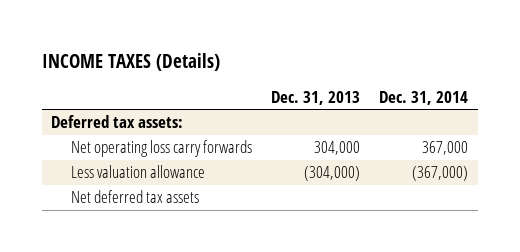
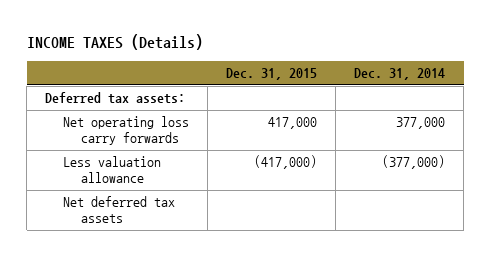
[271,90,361,105] Dec. 31, 2013 -> none
none -> [226,67,318,80] Dec. 31, 2015
[422,141,469,156] 367,000 -> [396,117,446,130] 377,000
[412,166,469,182] (367,000) -> [382,155,446,170] (377,000)

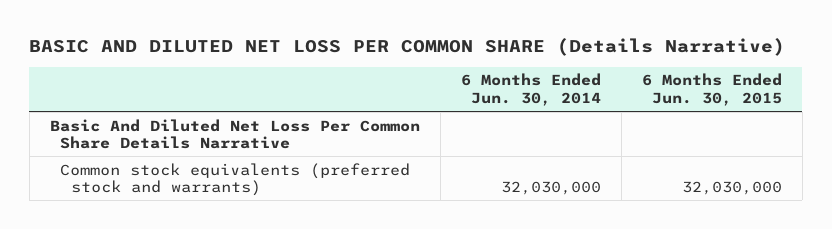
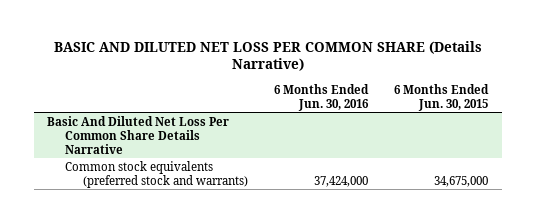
[460,73,601,106] 6 Months Ended Jun. 30, 2014 -> none
none -> [274,83,370,111] 6 Months Ended Jun. 30, 2016
[681,180,782,195] 32,030,000 -> [434,175,489,187] 34,675,000

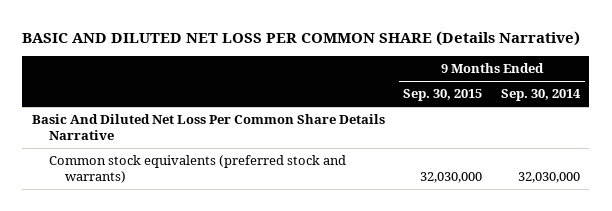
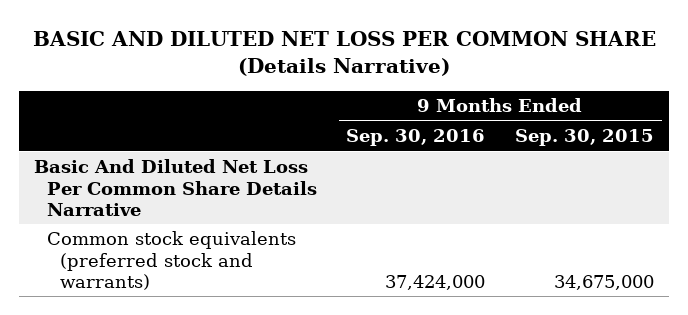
[500,89,581,102] Sep. 30, 2014 -> none
none -> [346,129,486,147] Sep. 30, 2016
[420,172,483,184] 32,030,000 -> [554,274,655,290] 34,675,000

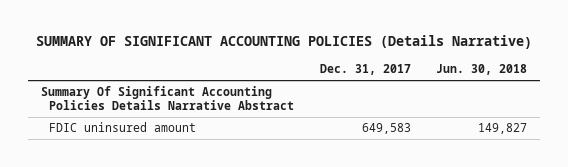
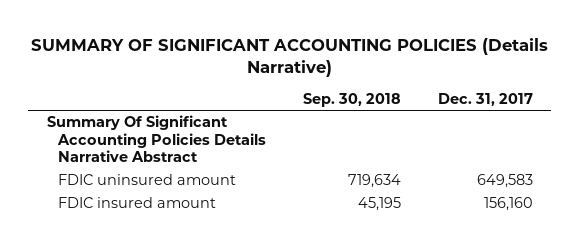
[436,64,528,76] Jun. 30, 2018 -> none
none -> [302,93,401,108] Sep. 30, 2018
none -> [57,197,216,209] FDIC insured amount

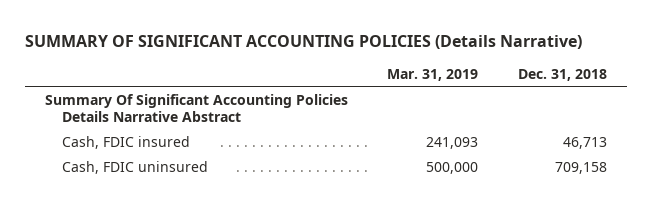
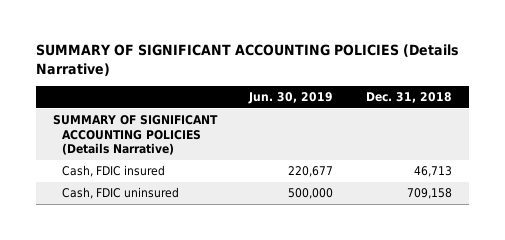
[387,68,479,81] Mar. 31, 2019 -> none
none -> [248,92,334,105] Jun. 30, 2019
[44,93,348,122] Summary Of Significant Accounting Policies Details Narrative Abstract -> [52,115,218,156] SUMMARY OF SIGNIFICANT ACCOUNTING POLICIES (Details Narrative)

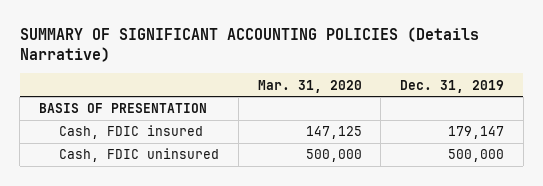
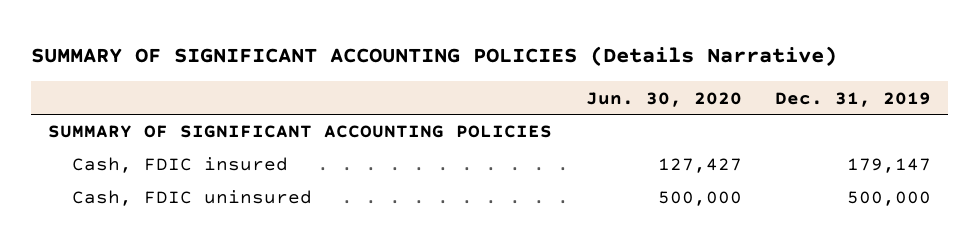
[257,79,362,93] Mar. 31, 2020 -> none
none -> [585,91,742,107] Jun. 30, 2020
[38,103,207,114] BASIS OF PRESENTATION -> [47,125,552,139] SUMMARY OF SIGNIFICANT ACCOUNTING POLICIES

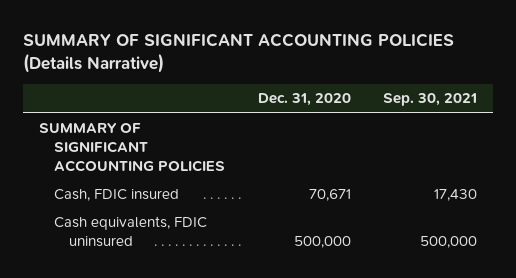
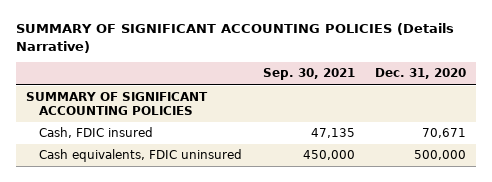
[433,189,477,202] 17,430 -> [310,128,355,139] 47,135
[419,236,477,249] 500,000 -> [302,150,355,161] 450,000

